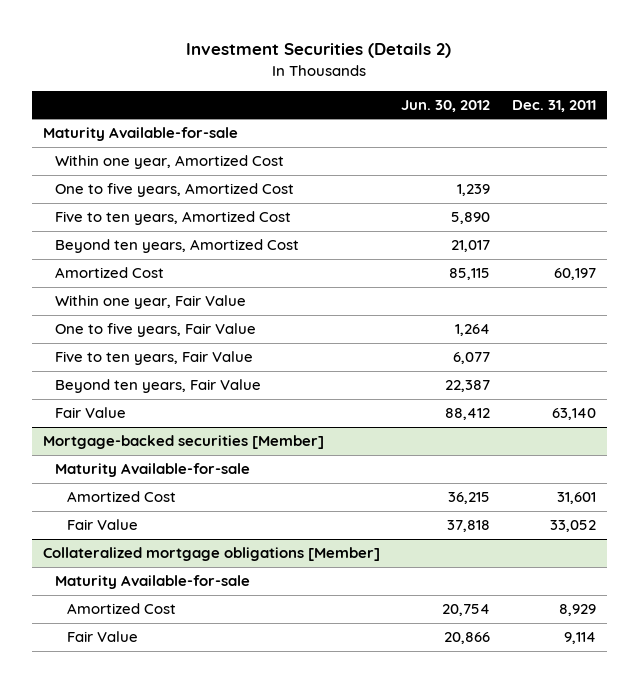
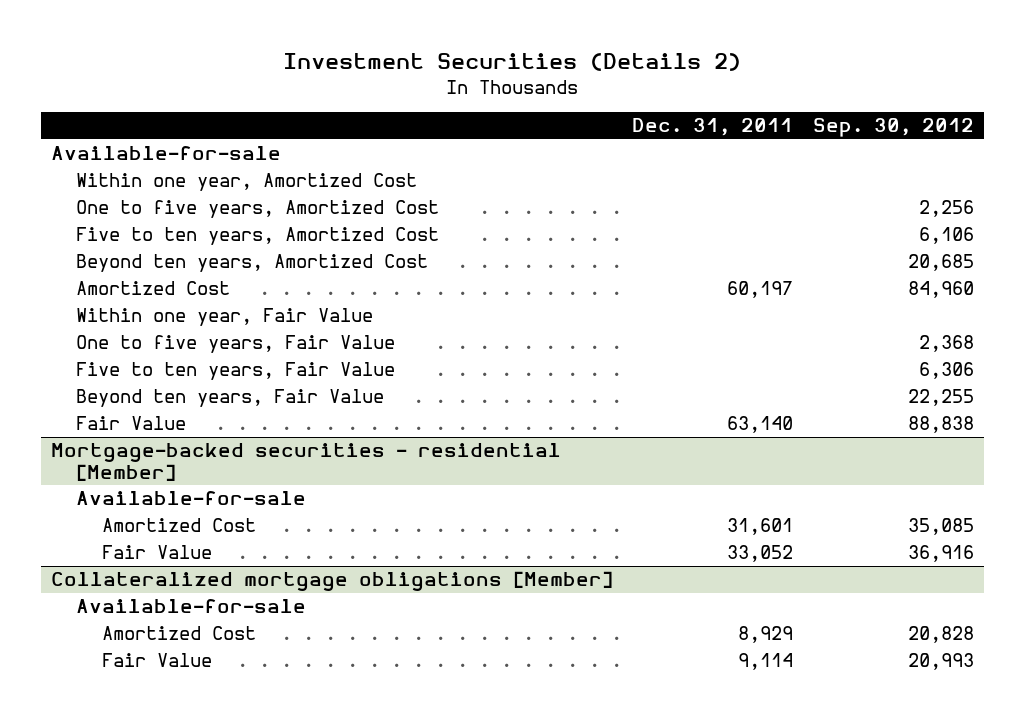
[401,99,491,112] Jun. 30, 2012 -> none
none -> [812,118,974,138] Sep. 30, 2012
[43,127,239,142] Maturity Available-for-sale -> [50,146,281,161] Available-for-sale
[43,435,325,450] Mortgage-backed securities [Member] -> [50,443,561,481] Mortgage-backed securities - residential [Member]
[55,463,251,478] Maturity Available-for-sale -> [76,491,307,506] Available-for-sale
[55,575,251,590] Maturity Available-for-sale -> [76,599,307,614] Available-for-sale

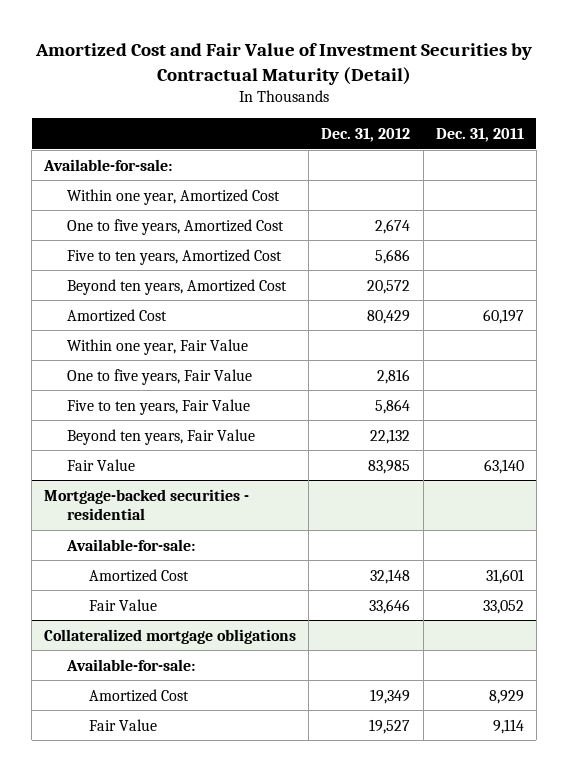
[283,53,742,72] Investment Securities (Details 2) -> [34,43,532,85] Amortized Cost and Fair Value of Investment Securities by Contractual Maturity (Detail)
[812,118,974,138] Sep. 30, 2012 -> none
none -> [321,127,411,142] Dec. 31, 2012
[50,146,281,161] Available-for-sale -> [43,158,173,171] Available-for-sale:
[50,443,561,481] Mortgage-backed securities - residential [Member] -> [44,488,250,520] Mortgage-backed securities - residential
[76,491,307,506] Available-for-sale -> [65,538,195,551] Available-for-sale:
[50,571,613,592] Collateralized mortgage obligations [Member] -> [44,628,297,644] Collateralized mortgage obligations
[76,599,307,614] Available-for-sale -> [65,658,195,671] Available-for-sale:

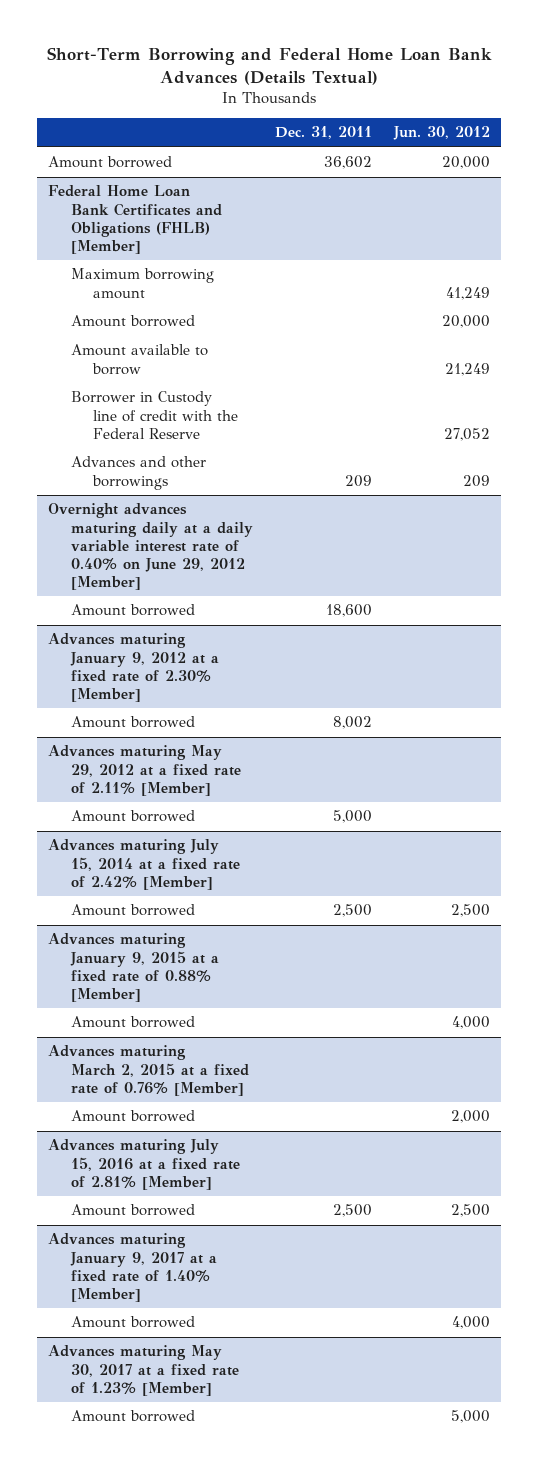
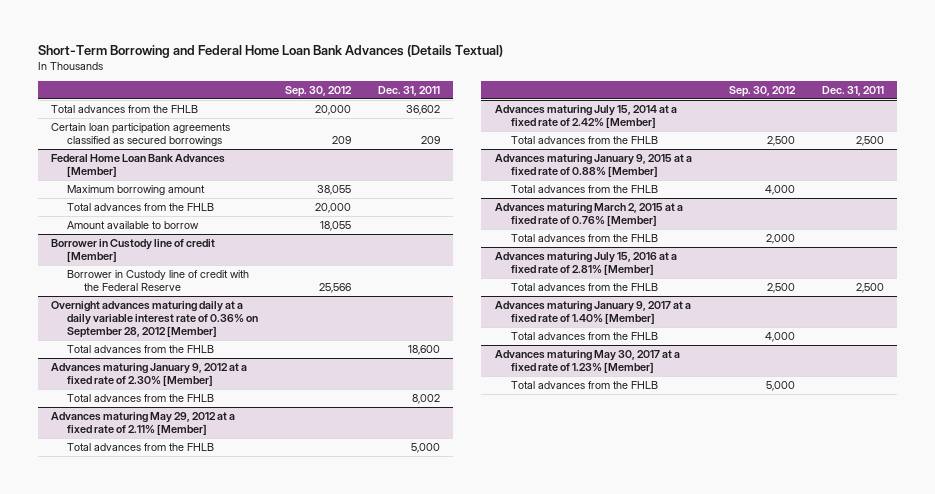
[392,126,490,141] Jun. 30, 2012 -> none
none -> [285,85,353,97] Sep. 30, 2012
[48,185,222,254] Federal Home Loan Bank Certificates and Obligations (FHLB) [Member] -> none
[70,268,214,299] Maximum borrowing amount -> none
[70,315,195,328] Amount borrowed -> none
[70,344,208,375] Amount available to borrow -> none
[70,391,239,439] Borrower in Custody line of credit with the Federal Reserve -> none
[70,456,206,490] Advances and other borrowings -> none
[48,156,173,169] Amount borrowed -> [50,104,198,113] Total advances from the FHLB
none -> [50,122,230,147] Certain loan participation agreements classified as secured borrowings
none -> [50,153,225,178] Federal Home Loan Bank Advances [Member]
none -> [67,184,206,195] Maximum borrowing amount
none -> [67,202,215,211] Total advances from the FHLB
none -> [67,220,200,229] Amount available to borrow
none -> [50,238,215,263] Borrower in Custody line of credit [Member]
none -> [67,269,250,292] Borrower in Custody line of credit with the Federal Reserve
[48,503,253,590] Overnight advances maturing daily at a daily variable interest rate of 0.40% on June 29, 2012 [Member] -> [50,300,259,339] Overnight advances maturing daily at a daily variable interest rate of 0.36% on September 28, 2012 [Member]
[70,604,195,617] Amount borrowed -> [67,344,215,353] Total advances from the FHLB
[70,716,195,729] Amount borrowed -> [67,393,215,402] Total advances from the FHLB
[70,810,195,823] Amount borrowed -> [67,442,215,451] Total advances from the FHLB
[70,904,195,917] Amount borrowed -> [511,135,659,144] Total advances from the FHLB
[70,1016,195,1029] Amount borrowed -> [511,184,659,193] Total advances from the FHLB
[70,1110,195,1123] Amount borrowed -> [511,233,659,242] Total advances from the FHLB
[70,1204,195,1217] Amount borrowed -> [511,282,659,291] Total advances from the FHLB
[70,1316,195,1329] Amount borrowed -> [511,331,659,340] Total advances from the FHLB
[70,1410,195,1423] Amount borrowed -> [511,380,659,389] Total advances from the FHLB

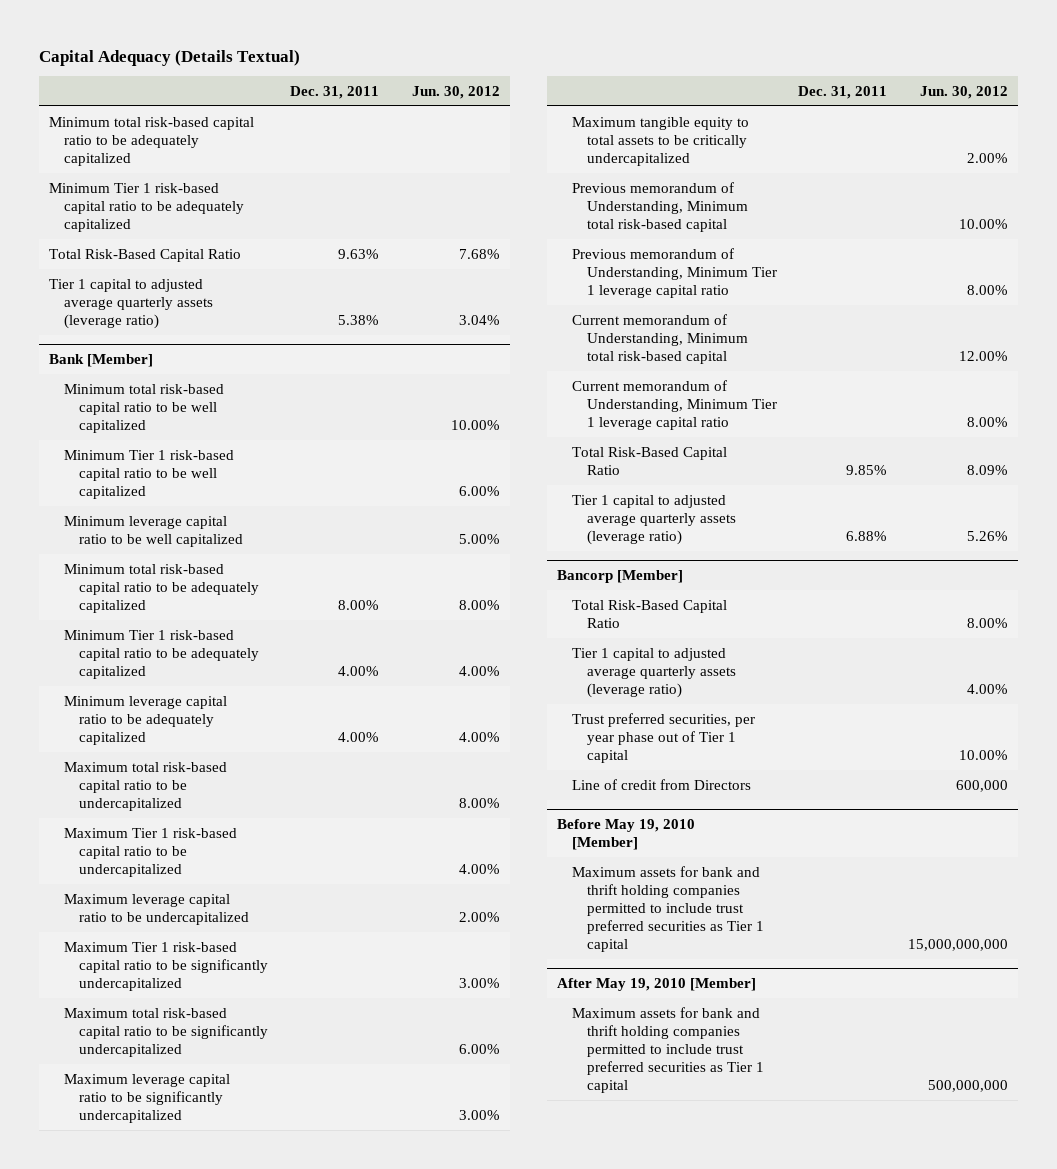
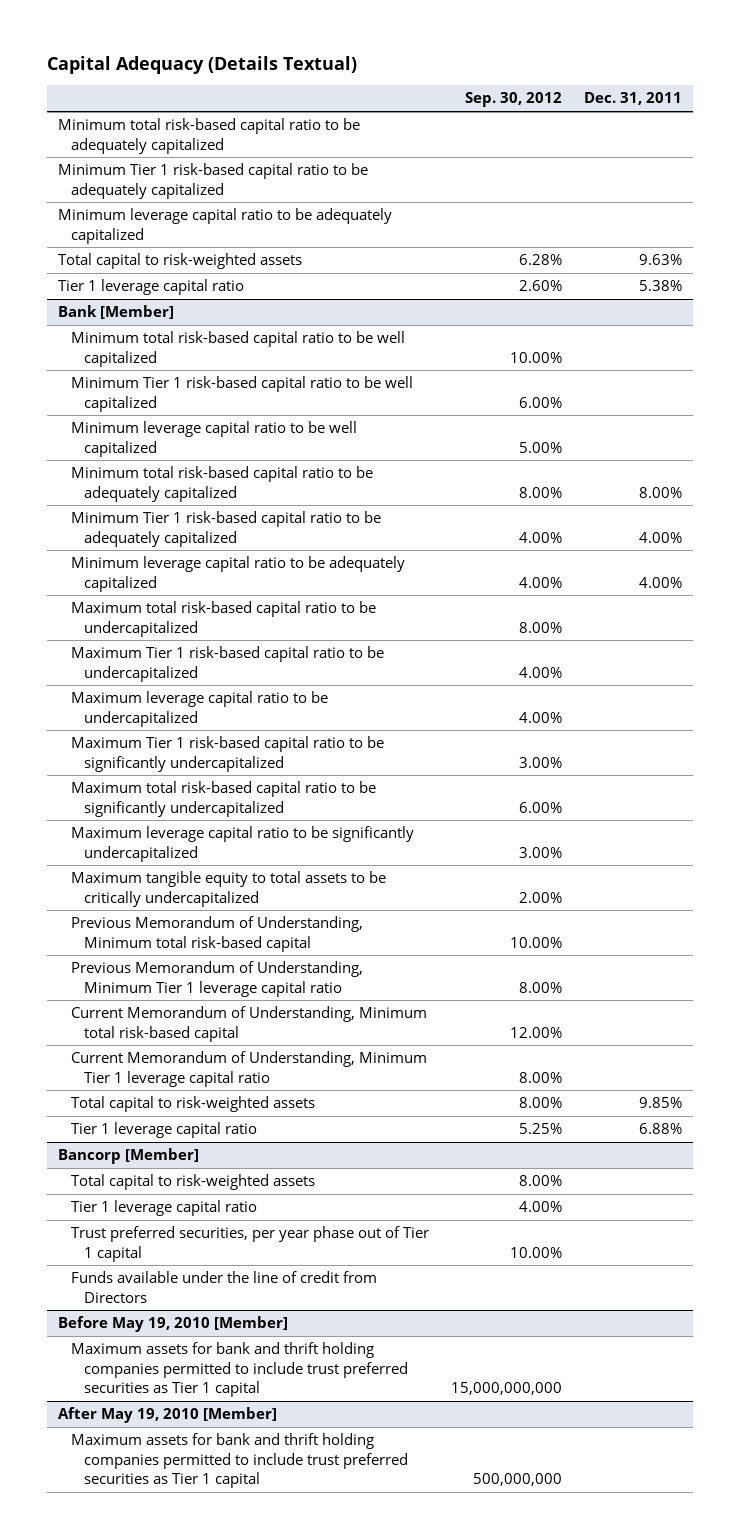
[411,85,500,99] Jun. 30, 2012 -> none
none -> [464,92,562,108] Sep. 30, 2012
none -> [57,208,392,244] Minimum leverage capital ratio to be adequately capitalized
[49,248,242,262] Total Risk-Based Capital Ratio -> [57,253,302,270] Total capital to risk-weighted assets
[49,278,214,329] Tier 1 capital to adjusted average quarterly assets (leverage ratio) -> [57,279,244,296] Tier 1 leverage capital ratio
[572,181,749,232] Previous memorandum of Understanding, Minimum total risk-based capital -> [70,916,363,952] Previous Memorandum of Understanding, Minimum total risk-based capital
[572,247,778,298] Previous memorandum of Understanding, Minimum Tier 1 leverage capital ratio -> [70,961,363,997] Previous Memorandum of Understanding, Minimum Tier 1 leverage capital ratio
[572,313,749,364] Current memorandum of Understanding, Minimum total risk-based capital -> [70,1006,427,1042] Current Memorandum of Understanding, Minimum total risk-based capital
[572,379,778,430] Current memorandum of Understanding, Minimum Tier 1 leverage capital ratio -> [70,1051,427,1087] Current Memorandum of Understanding, Minimum Tier 1 leverage capital ratio
[572,446,728,475] Total Risk-Based Capital Ratio -> [70,1096,315,1113] Total capital to risk-weighted assets
[572,494,737,545] Tier 1 capital to adjusted average quarterly assets (leverage ratio) -> [70,1122,257,1139] Tier 1 leverage capital ratio
[572,599,728,628] Total Risk-Based Capital Ratio -> [70,1174,315,1191] Total capital to risk-weighted assets
[572,647,737,698] Tier 1 capital to adjusted average quarterly assets (leverage ratio) -> [70,1200,257,1217] Tier 1 leverage capital ratio
[572,778,752,790] Line of credit from Directors -> [70,1271,377,1303] Funds available under the line of credit from Directors

